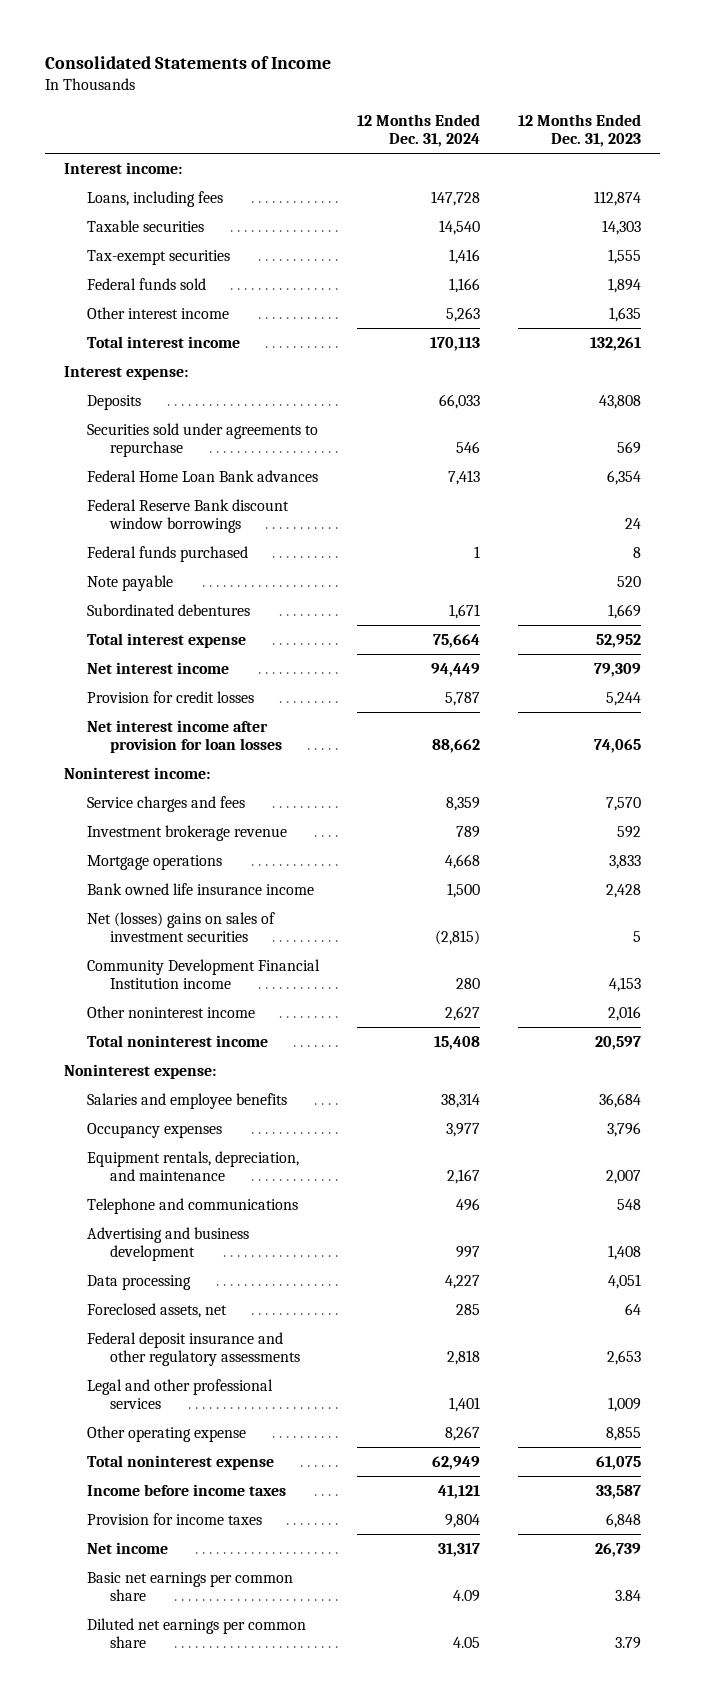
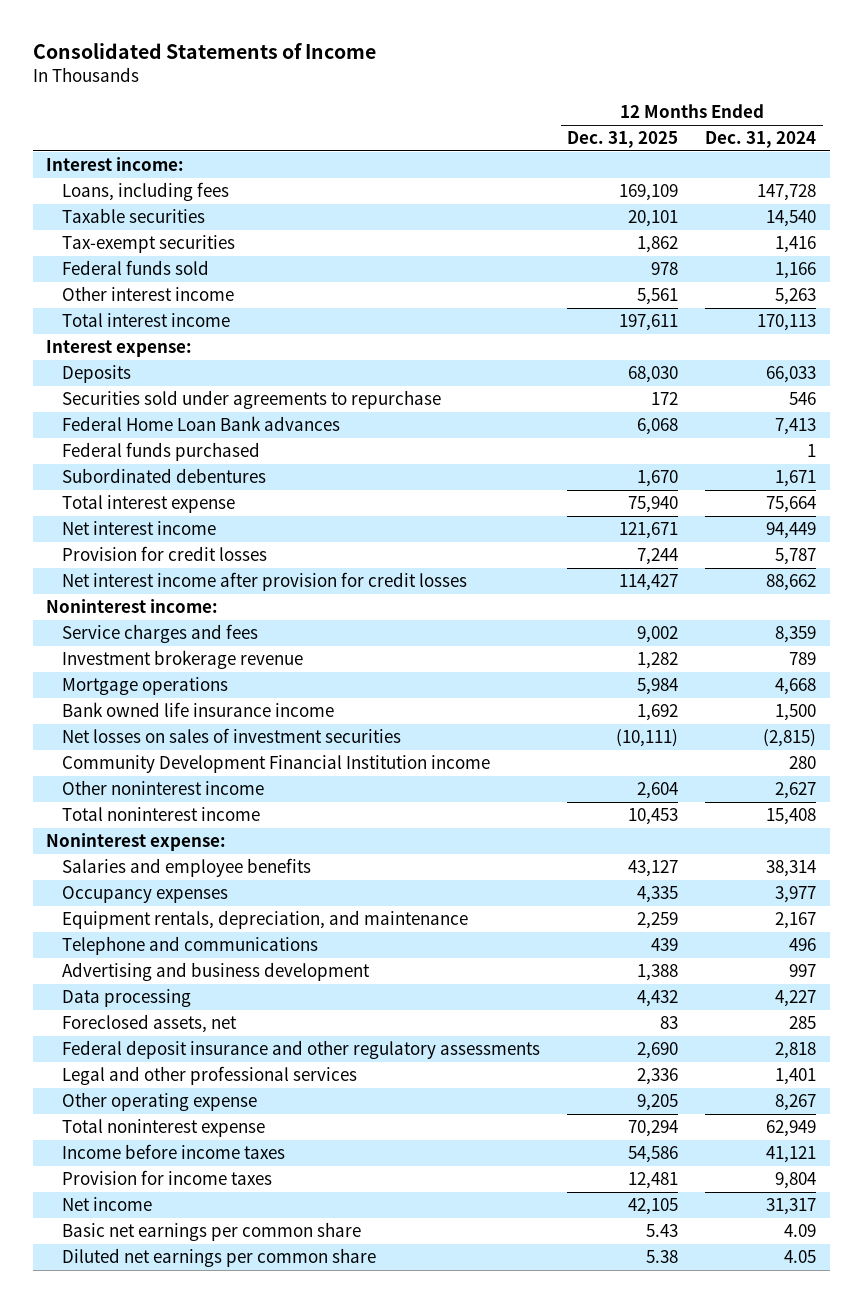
[517,113,641,148] 12 Months Ended Dec. 31, 2023 -> none
none -> [567,131,679,149] Dec. 31, 2025
[86,498,289,534] Federal Reserve Bank discount window borrowings -> none
[86,574,173,591] Note payable -> none
[86,719,282,754] Net interest income after provision for loan losses -> [62,572,468,592] Net interest income after provision for credit losses
[86,911,275,943] Net (losses) gains on sales of investment securities -> [62,728,402,744] Net losses on sales of investment securities

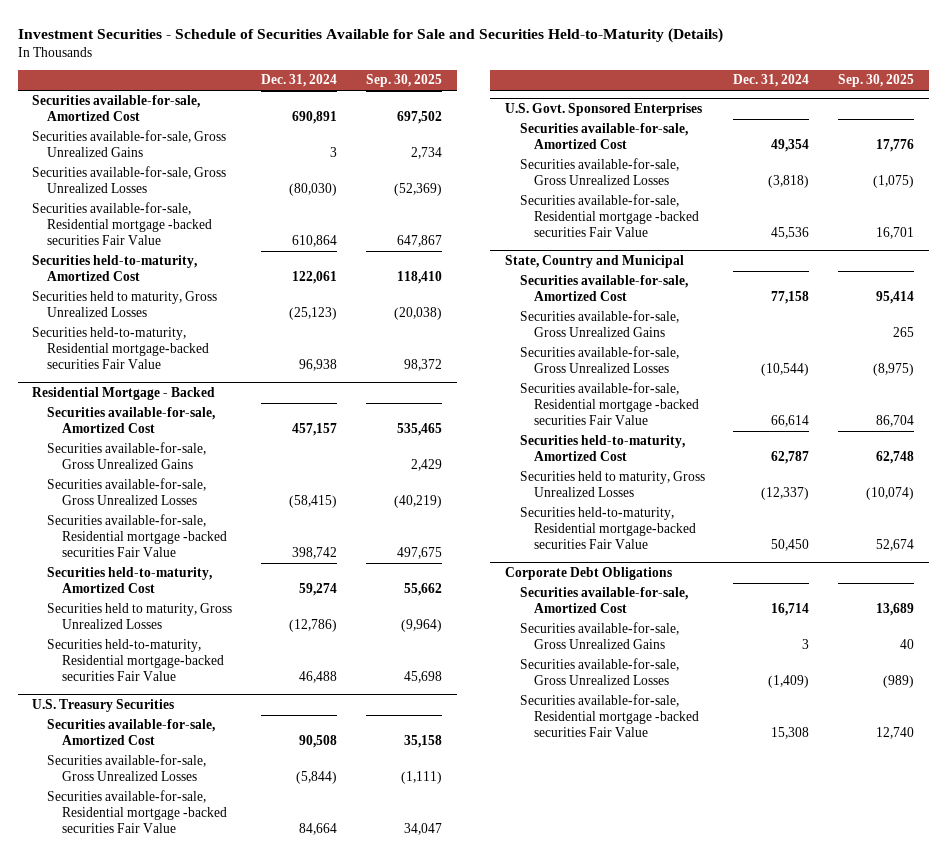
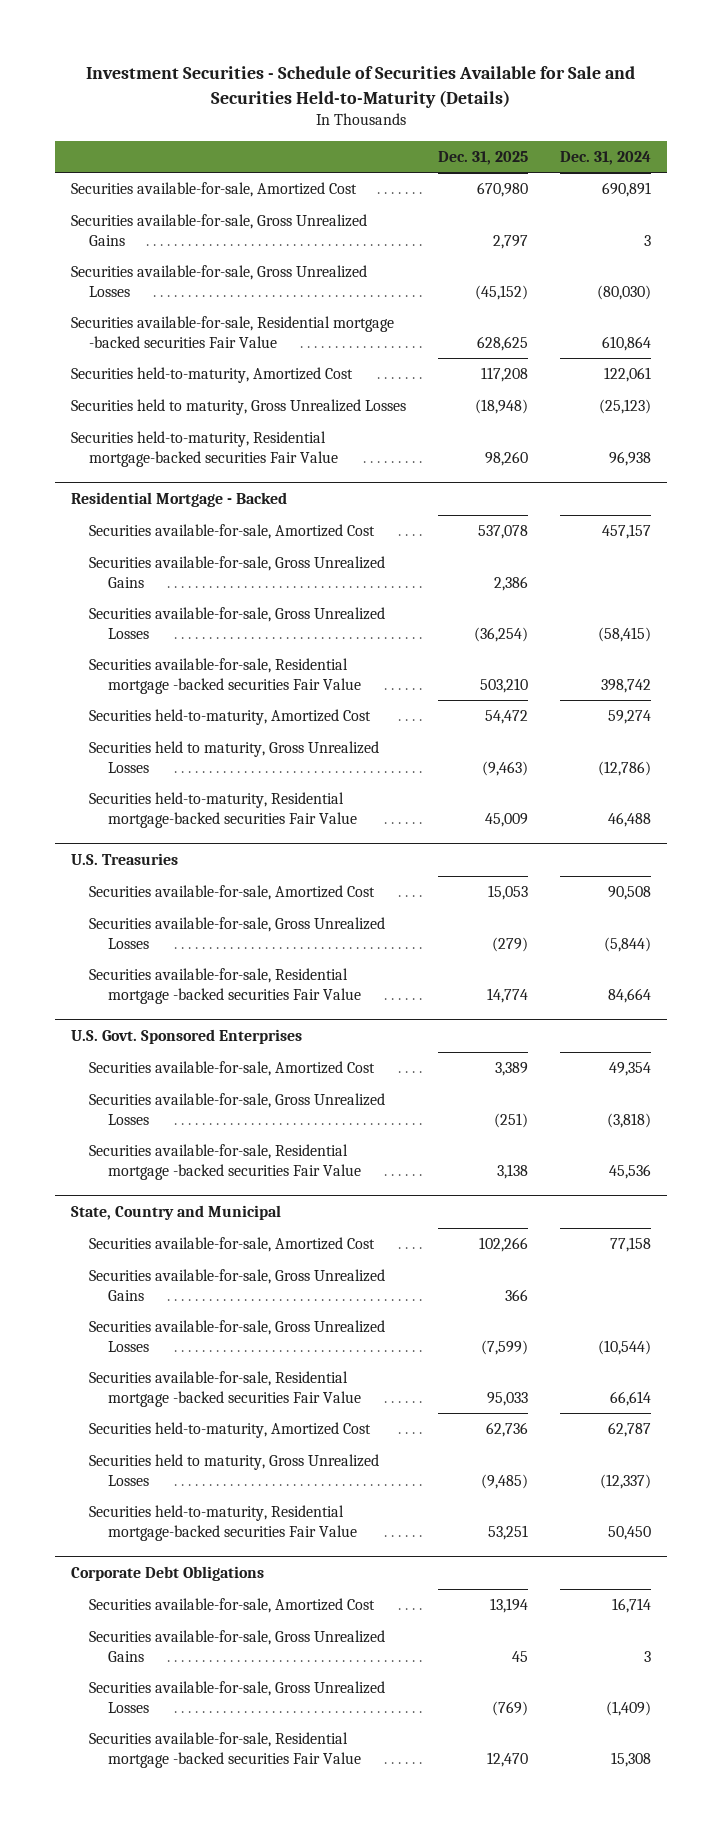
[366,74,443,88] Sep. 30, 2025 -> none
none -> [437,151,528,166] Dec. 31, 2025
[32,699,175,713] U.S. Treasury Securities -> [70,853,178,866] U.S. Treasuries

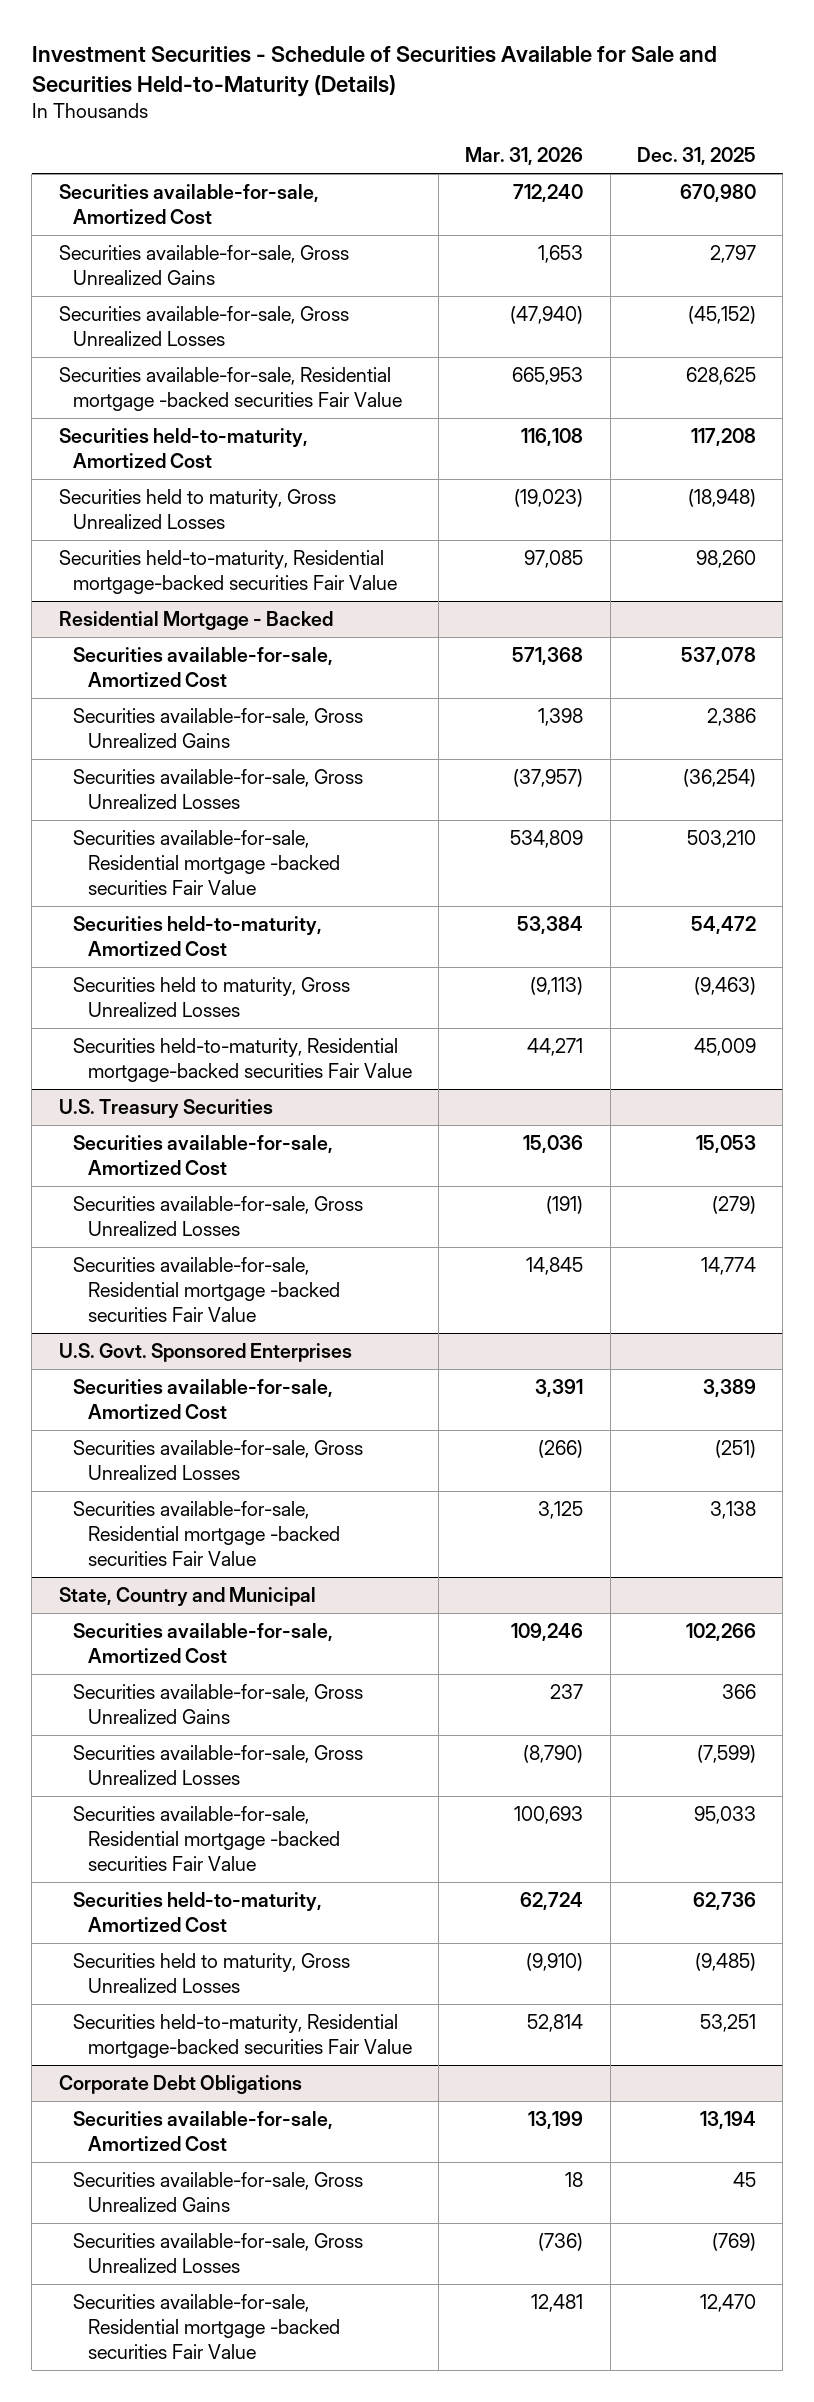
[559,151,651,166] Dec. 31, 2024 -> none
none -> [465,147,584,166] Mar. 31, 2026
[70,853,178,866] U.S. Treasuries -> [58,1098,273,1118] U.S. Treasury Securities

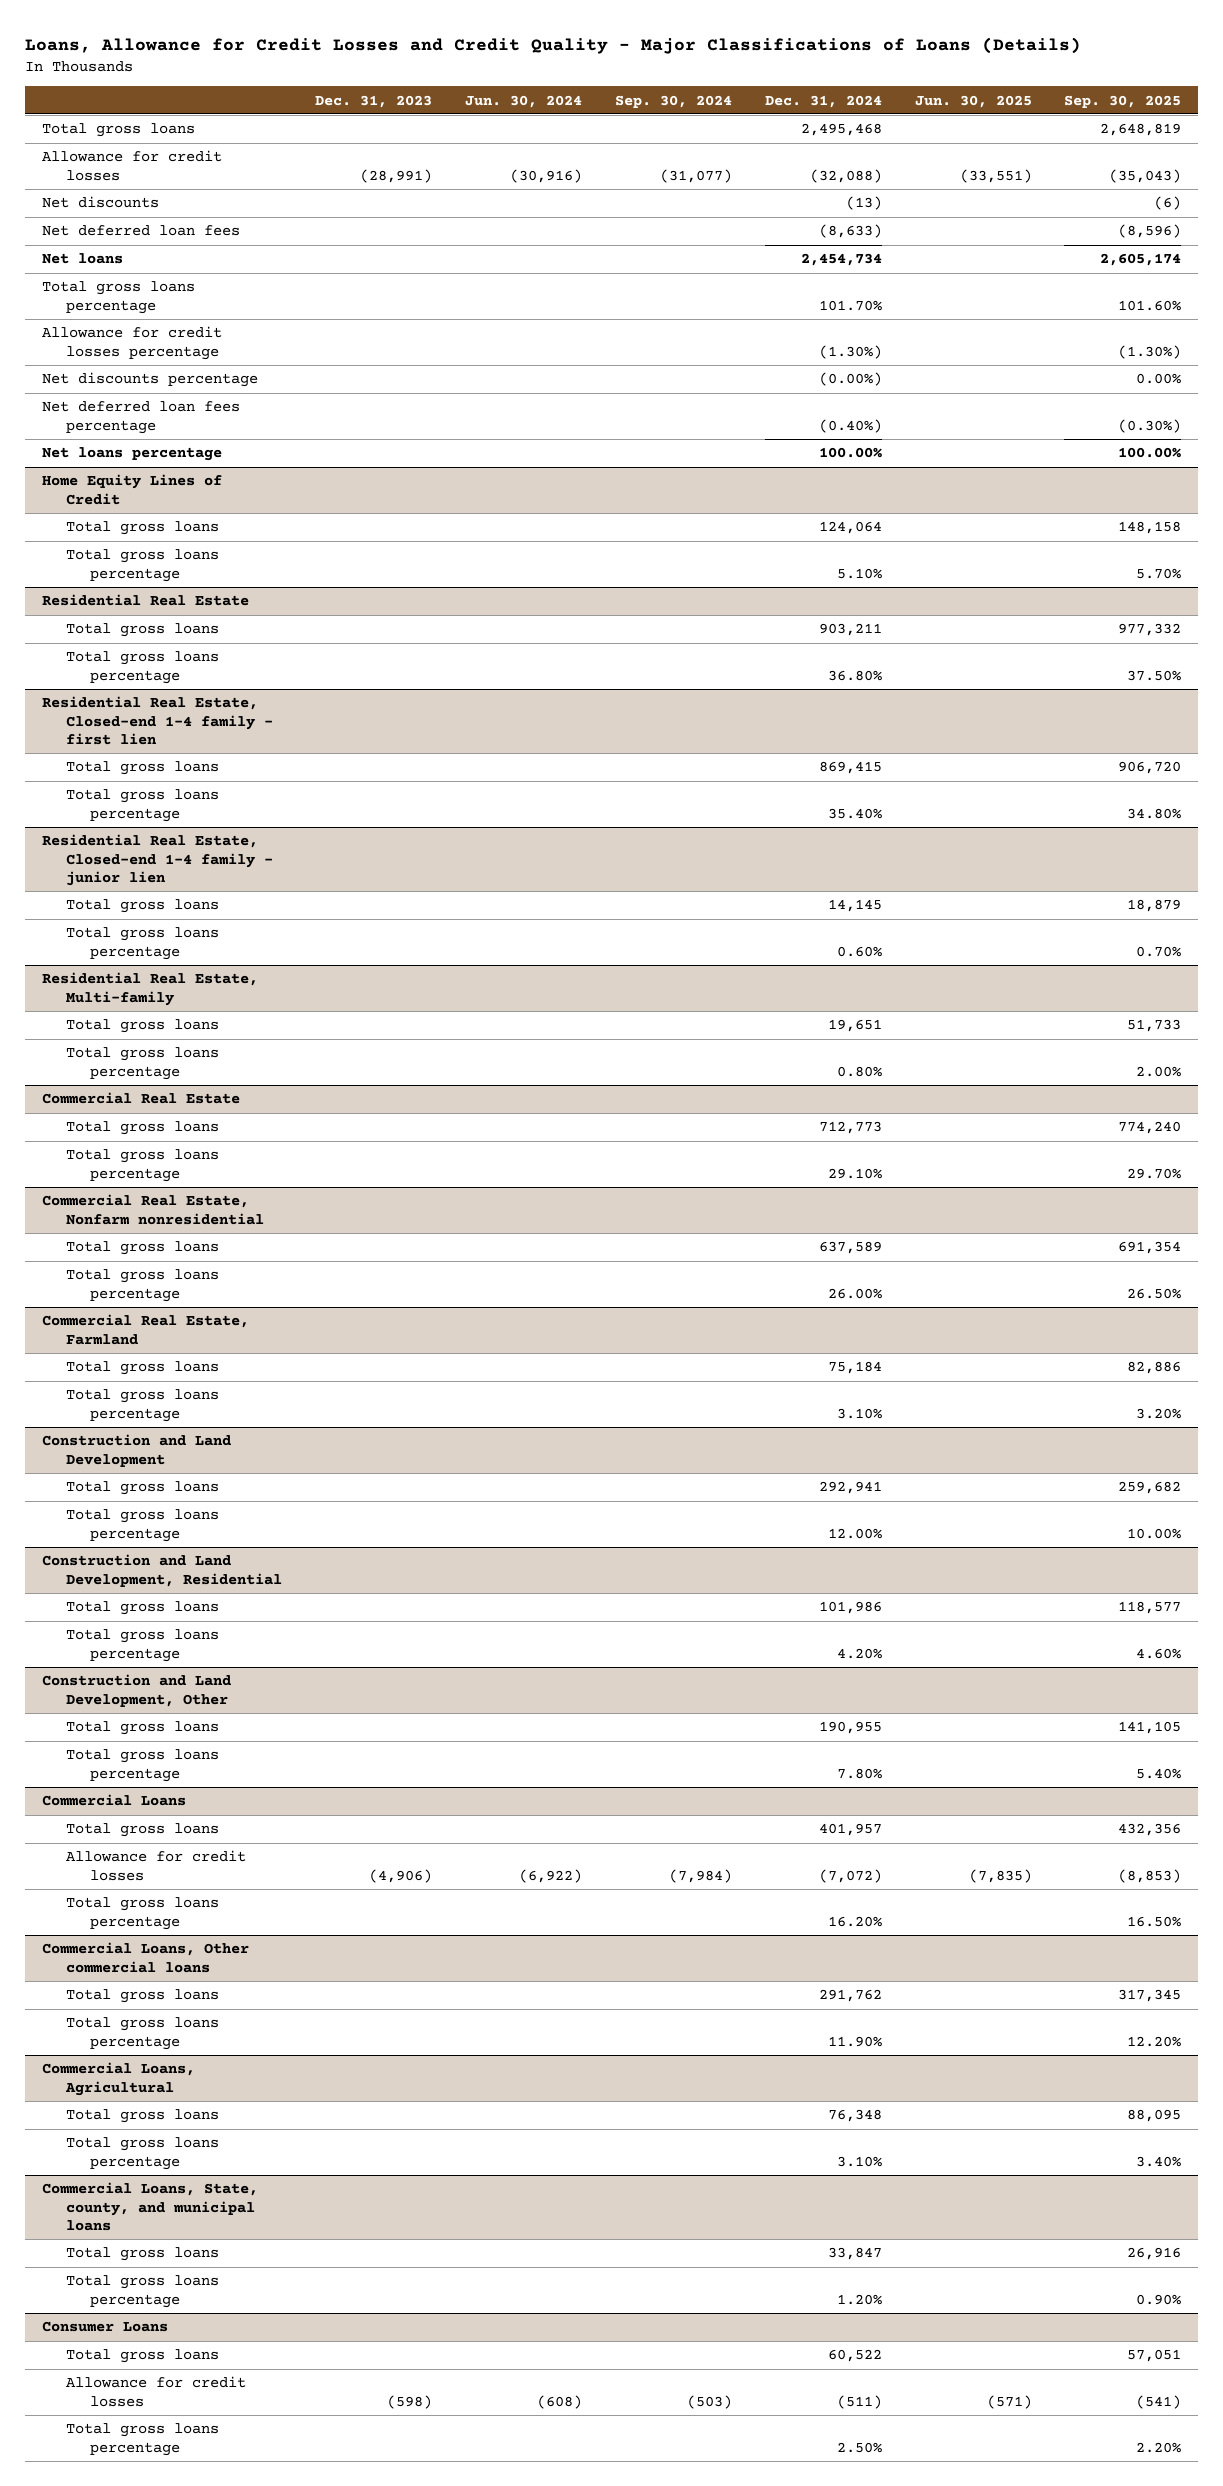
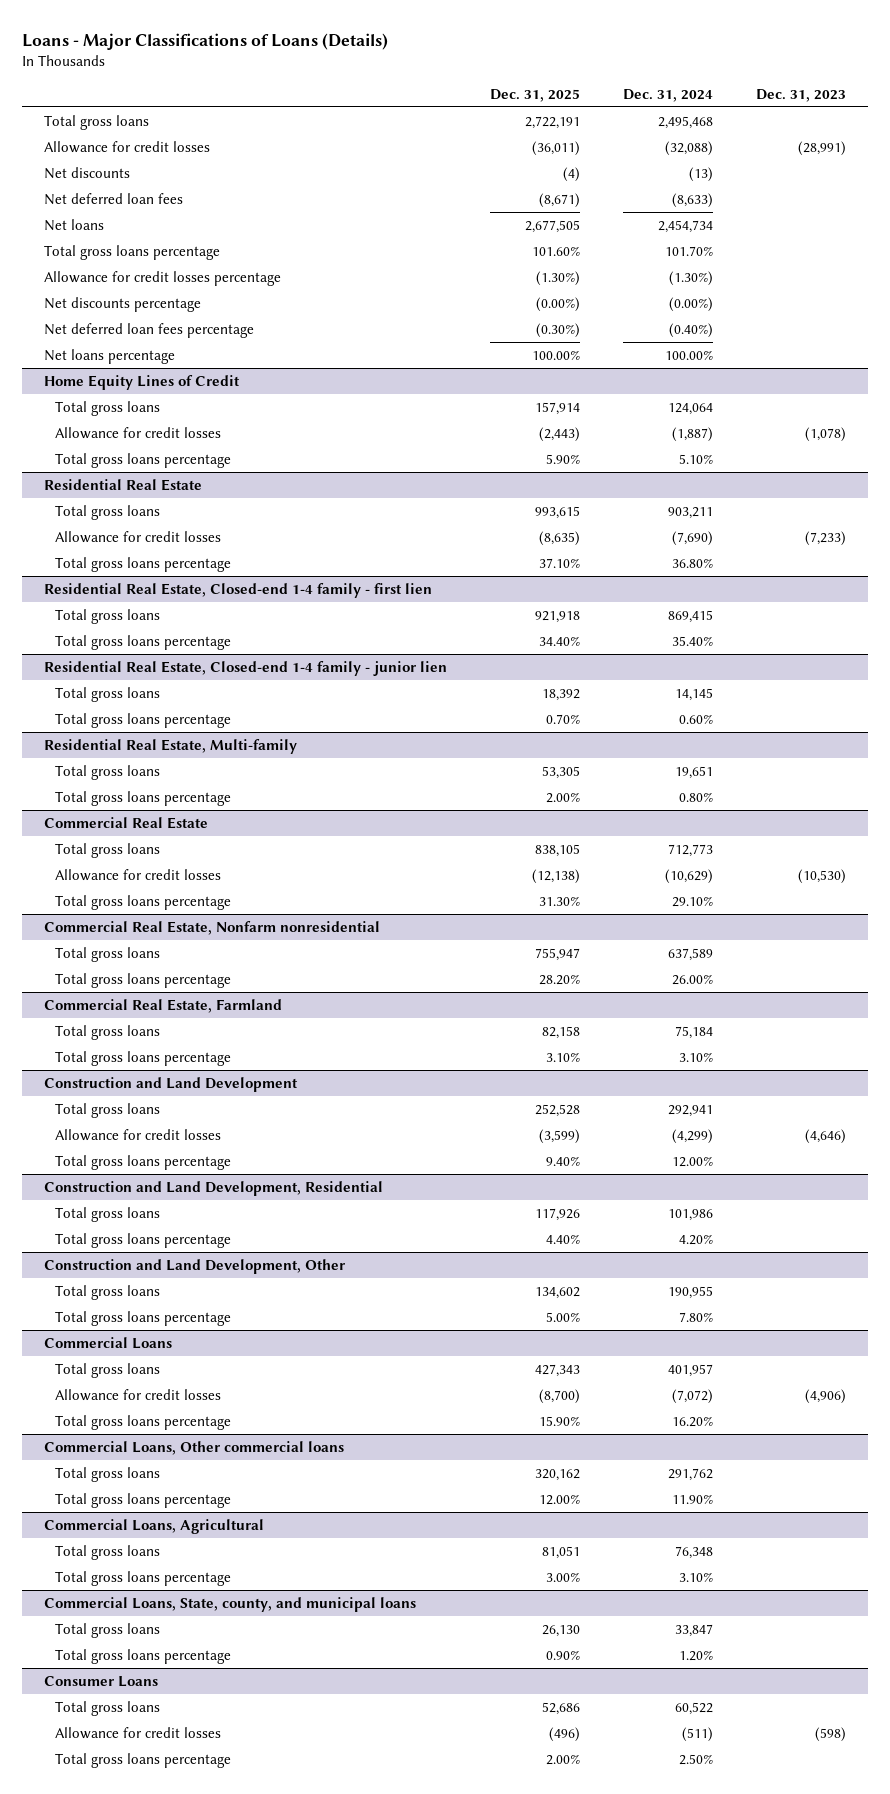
[25,36,1082,54] Loans, Allowance for Credit Losses and Credit Quality - Major Classifications of Loans (Details) -> [22,32,389,50] Loans - Major Classifications of Loans (Details)
[464,94,582,108] Jun. 30, 2024 -> none
[614,94,732,108] Sep. 30, 2024 -> none
[914,94,1032,108] Jun. 30, 2025 -> none
[1064,94,1182,108] Sep. 30, 2025 -> none
none -> [489,88,580,102] Dec. 31, 2025
none -> [55,426,222,439] Allowance for credit losses
none -> [55,530,222,543] Allowance for credit losses
none -> [55,868,222,881] Allowance for credit losses
none -> [55,1128,222,1141] Allowance for credit losses

